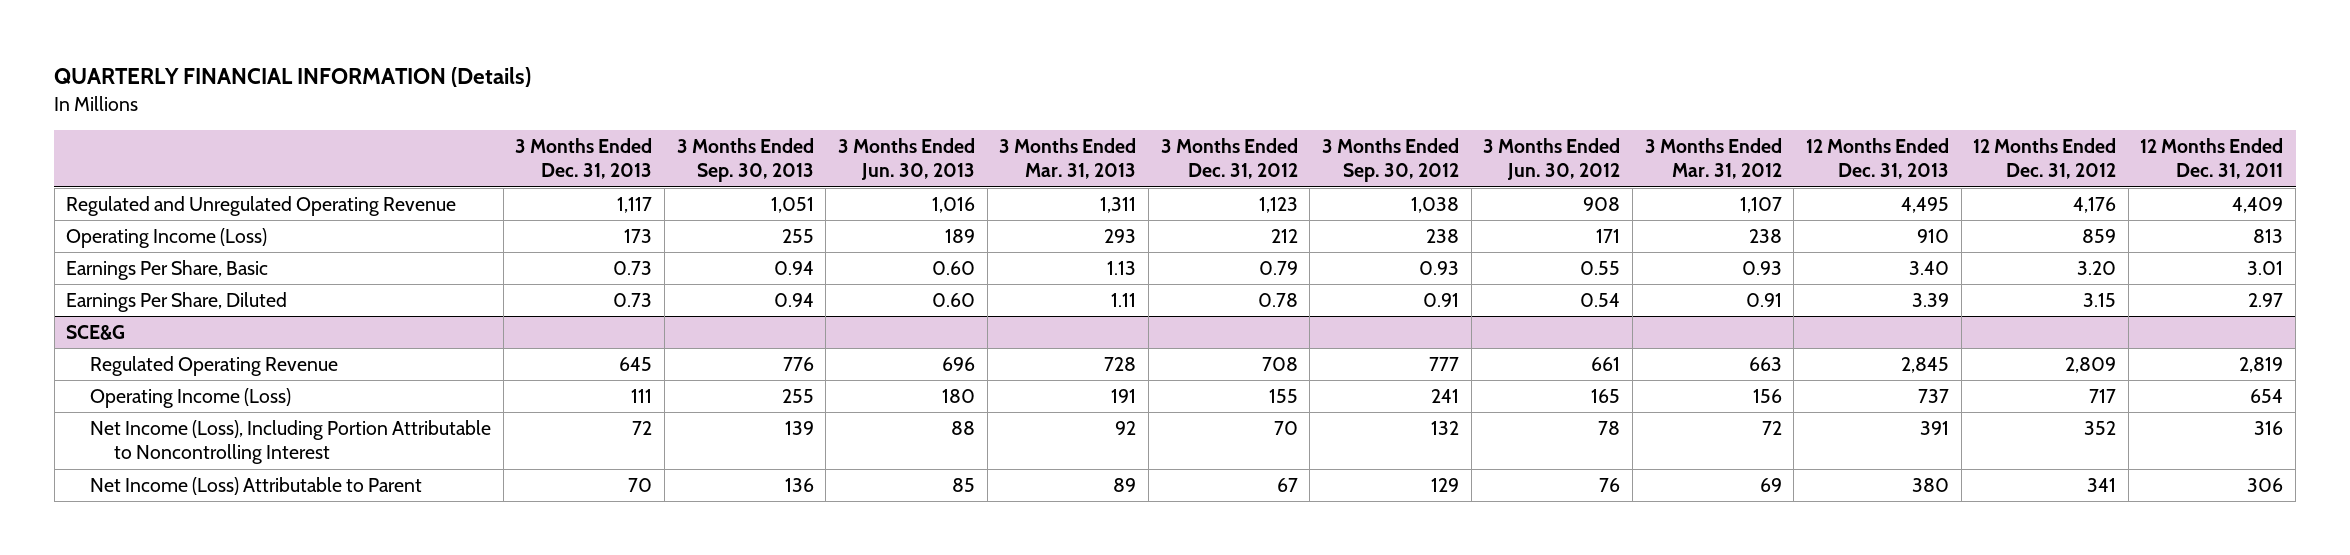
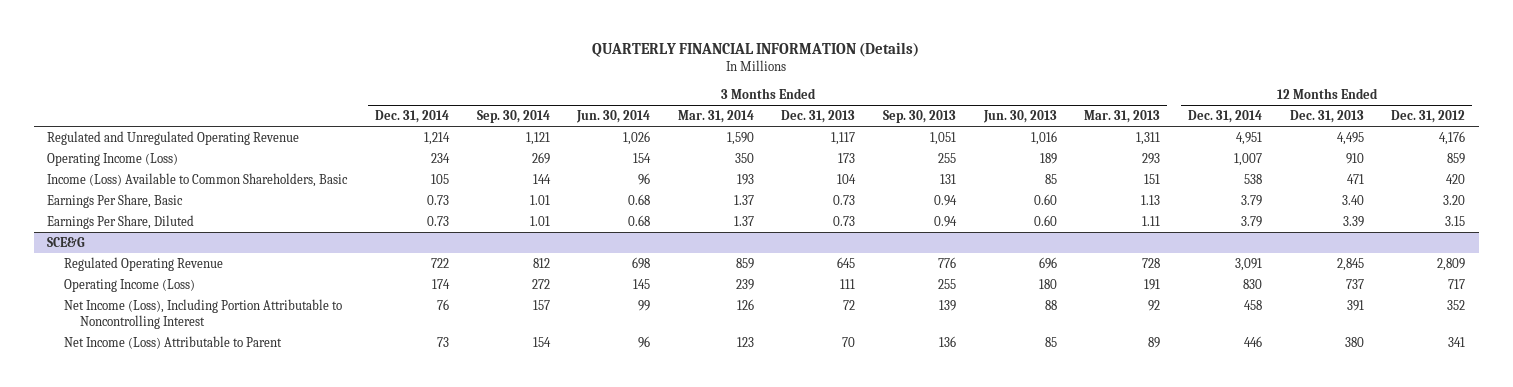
[1160,138,1298,180] 3 Months Ended Dec. 31, 2012 -> none
[1321,138,1459,183] 3 Months Ended Sep. 30, 2012 -> none
[1483,138,1621,181] 3 Months Ended Jun. 30, 2012 -> none
[1644,138,1782,180] 3 Months Ended Mar. 31, 2012 -> none
[2140,138,2284,180] 12 Months Ended Dec. 31, 2011 -> none
none -> [374,110,449,124] Dec. 31, 2014
none -> [476,110,550,124] Sep. 30, 2014
none -> [576,110,651,124] Jun. 30, 2014
none -> [677,110,754,124] Mar. 31, 2014
none -> [1187,110,1262,124] Dec. 31, 2014
none -> [47,173,349,188] Income (Loss) Available to Common Shareholders, Basic

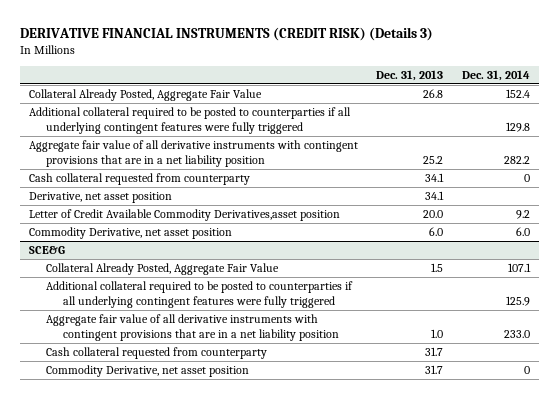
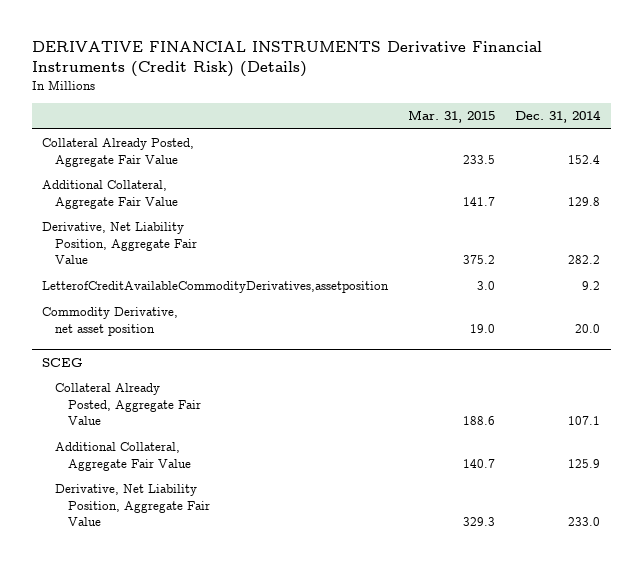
[19,26,433,41] DERIVATIVE FINANCIAL INSTRUMENTS (CREDIT RISK) (Details 3) -> [32,41,543,78] DERIVATIVE FINANCIAL INSTRUMENTS Derivative Financial Instruments (Credit Risk) (Details)
[376,69,444,81] Dec. 31, 2013 -> none
none -> [408,110,496,124] Mar. 31, 2015
[28,173,250,186] Cash collateral requested from counterparty -> none
[28,192,172,204] Derivative, net asset position -> none
[28,107,351,135] Additional collateral required to be posted to counterparties if all underlying contingent features were fully triggered -> [42,180,178,209] Additional Collateral, Aggregate Fair Value
[28,140,358,168] Aggregate fair value of all derivative instruments with contingent provisions that are in a net liability position -> [42,222,197,265] Derivative, Net Liability Position, Aggregate Fair Value
[28,209,340,222] Letter of Credit Available Commodity Derivatives,asset position -> [42,281,390,294] LetterofCreditAvailableCommodityDerivatives,assetposition
[516,227,531,237] 6.0 -> [575,323,601,333] 20.0
[28,246,65,255] SCE&G -> [42,357,84,367] SCEG
[45,347,267,360] Cash collateral requested from counterparty -> none
[45,365,249,378] Commodity Derivative, net asset position -> none
[45,281,353,309] Additional collateral required to be posted to counterparties if all underlying contingent features were fully triggered -> [54,442,191,471] Additional Collateral, Aggregate Fair Value
[45,314,340,342] Aggregate fair value of all derivative instruments with contingent provisions that are in a net liability position -> [54,484,210,527] Derivative, Net Liability Position, Aggregate Fair Value

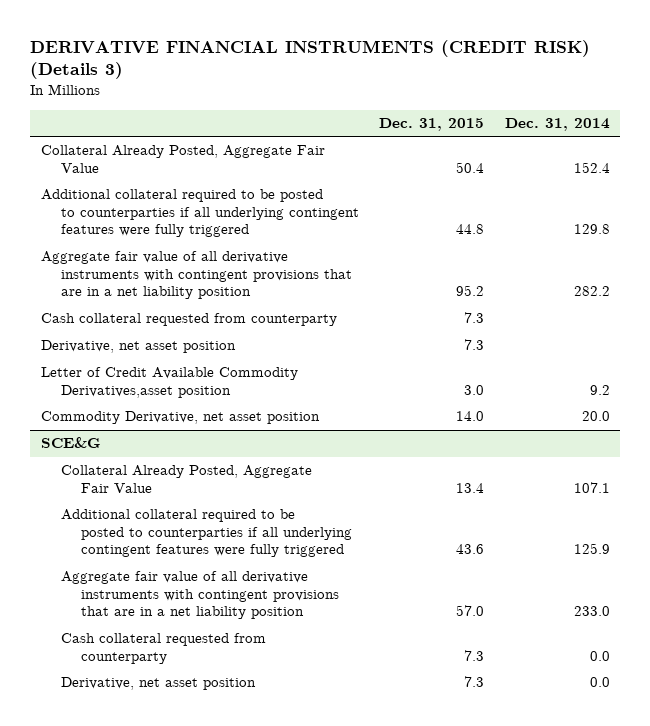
[32,41,543,78] DERIVATIVE FINANCIAL INSTRUMENTS Derivative Financial Instruments (Credit Risk) (Details) -> [30,39,591,80] DERIVATIVE FINANCIAL INSTRUMENTS (CREDIT RISK) (Details 3)
[408,110,496,124] Mar. 31, 2015 -> none
none -> [379,118,485,132] Dec. 31, 2015
[42,180,178,209] Additional Collateral, Aggregate Fair Value -> [40,189,359,238] Additional collateral required to be posted to counterparties if all underlying contingent features were fully triggered
[42,222,197,265] Derivative, Net Liability Position, Aggregate Fair Value -> [40,251,352,300] Aggregate fair value of all derivative instruments with contingent provisions that are in a net liability position
none -> [40,313,337,327] Cash collateral requested from counterparty
none -> [40,340,236,354] Derivative, net asset position
[42,281,390,294] LetterofCreditAvailableCommodityDerivatives,assetposition -> [40,367,298,398] Letter of Credit Available Commodity Derivatives,asset position
[42,357,84,367] SCEG -> [40,437,101,449] SCE&G
[54,442,191,471] Additional Collateral, Aggregate Fair Value -> [60,509,352,558] Additional collateral required to be posted to counterparties if all underlying contingent features were fully triggered
[54,484,210,527] Derivative, Net Liability Position, Aggregate Fair Value -> [60,571,339,620] Aggregate fair value of all derivative instruments with contingent provisions that are in a net liability position
none -> [60,633,266,664] Cash collateral requested from counterparty
none -> [60,677,256,691] Derivative, net asset position

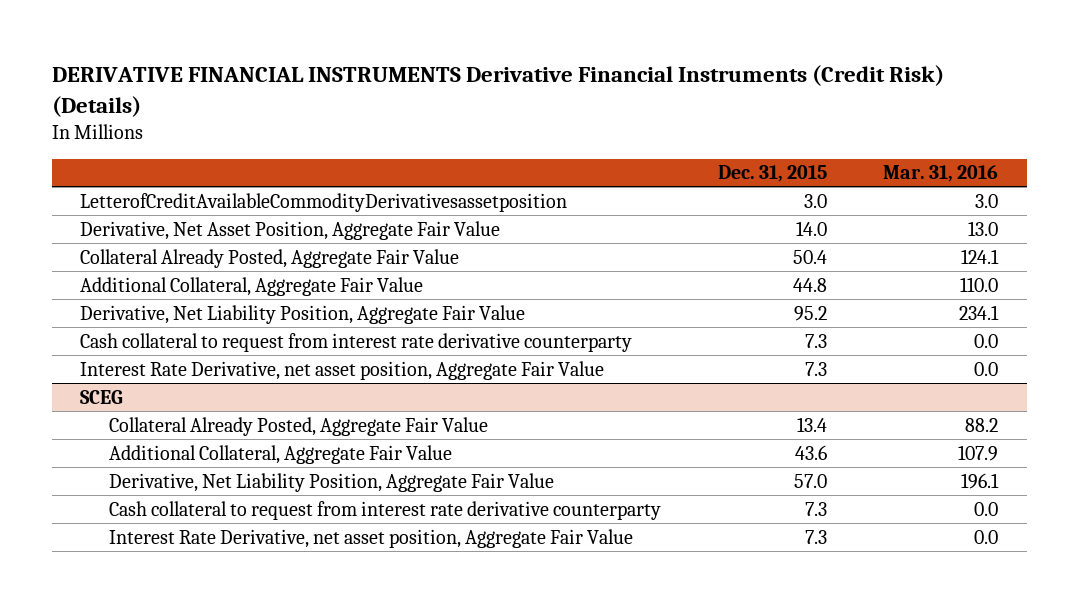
[30,39,591,80] DERIVATIVE FINANCIAL INSTRUMENTS (CREDIT RISK) (Details 3) -> [52,65,945,117] DERIVATIVE FINANCIAL INSTRUMENTS Derivative Financial Instruments (Credit Risk) (Details)
[504,118,610,132] Dec. 31, 2014 -> none
none -> [883,165,999,183] Mar. 31, 2016
none -> [80,192,568,212] LetterofCreditAvailableCommodityDerivativesassetposition
none -> [80,220,501,240] Derivative, Net Asset Position, Aggregate Fair Value
[40,313,337,327] Cash collateral requested from counterparty -> none
[40,367,298,398] Letter of Credit Available Commodity Derivatives,asset position -> none
[40,411,320,425] Commodity Derivative, net asset position -> none
[40,189,359,238] Additional collateral required to be posted to counterparties if all underlying contingent features were fully triggered -> [80,276,424,296] Additional Collateral, Aggregate Fair Value
[40,251,352,300] Aggregate fair value of all derivative instruments with contingent provisions that are in a net liability position -> [80,304,526,324] Derivative, Net Liability Position, Aggregate Fair Value
none -> [80,332,633,352] Cash collateral to request from interest rate derivative counterparty
[40,340,236,354] Derivative, net asset position -> [80,360,605,380] Interest Rate Derivative, net asset position, Aggregate Fair Value
[40,437,101,449] SCE&G -> [80,389,124,404] SCEG
[60,633,266,664] Cash collateral requested from counterparty -> none
[60,509,352,558] Additional collateral required to be posted to counterparties if all underlying contingent features were fully triggered -> [108,444,452,464] Additional Collateral, Aggregate Fair Value
[60,571,339,620] Aggregate fair value of all derivative instruments with contingent provisions that are in a net liability position -> [108,472,554,492] Derivative, Net Liability Position, Aggregate Fair Value
none -> [108,500,661,520] Cash collateral to request from interest rate derivative counterparty
[60,677,256,691] Derivative, net asset position -> [108,528,633,548] Interest Rate Derivative, net asset position, Aggregate Fair Value

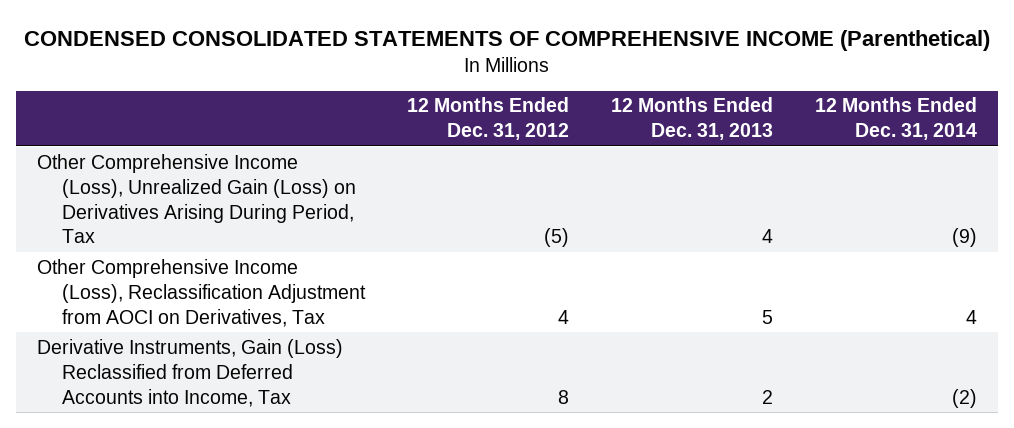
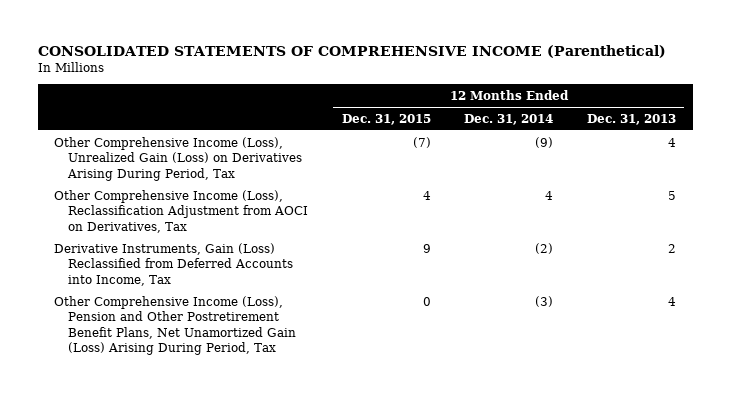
[23,29,990,51] CONDENSED CONSOLIDATED STATEMENTS OF COMPREHENSIVE INCOME (Parenthetical) -> [37,45,666,59] CONSOLIDATED STATEMENTS OF COMPREHENSIVE INCOME (Parenthetical)
[407,97,570,141] 12 Months Ended Dec. 31, 2012 -> none
none -> [341,113,431,125] Dec. 31, 2015
none -> [54,295,297,355] Other Comprehensive Income (Loss), Pension and Other Postretirement Benefit Plans, Net Unamortized Gain (Loss) Arising During Period, Tax

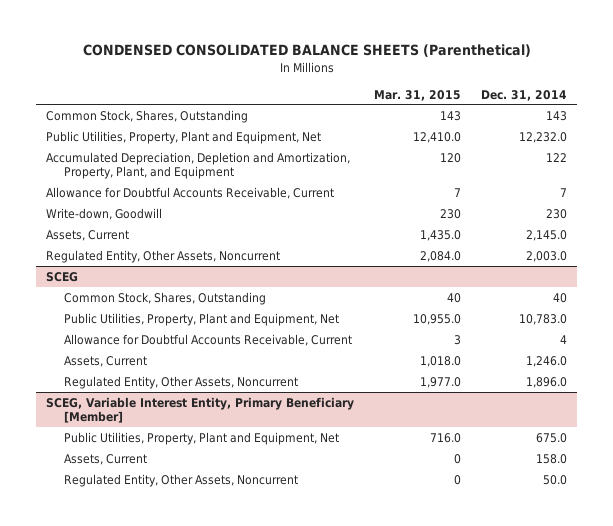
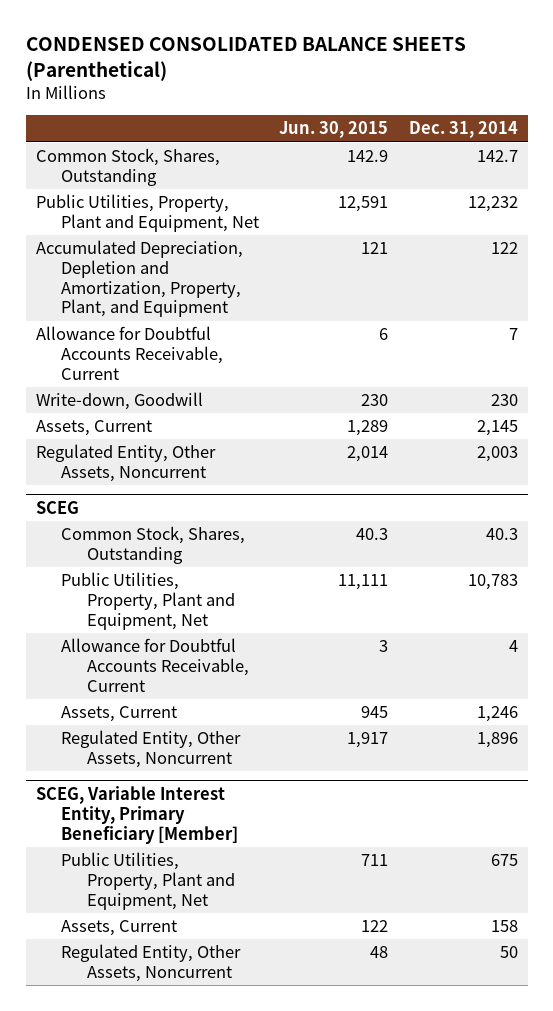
[374,89,462,101] Mar. 31, 2015 -> none
none -> [279,121,389,139] Jun. 30, 2015
[546,110,568,121] 143 -> [476,150,518,163] 142.7
[519,131,568,143] 12,232.0 -> [467,196,518,213] 12,232
[526,229,568,241] 2,145.0 -> [476,420,518,437] 2,145
[526,250,568,262] 2,003.0 -> [476,446,518,463] 2,003
[553,292,568,303] 40 -> [485,528,518,541] 40.3
[519,313,568,325] 10,783.0 -> [467,574,518,591] 10,783
[526,355,568,367] 1,246.0 -> [476,706,518,723] 1,246
[526,376,568,388] 1,896.0 -> [476,732,518,749] 1,896
[536,432,568,443] 675.0 -> [490,854,518,867] 675
[536,453,568,464] 158.0 -> [490,920,518,933] 158
[543,474,568,485] 50.0 -> [499,946,518,959] 50

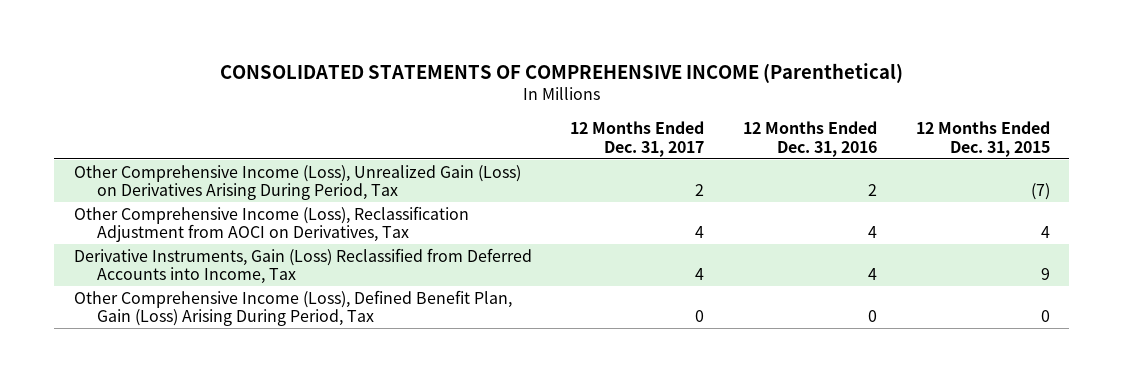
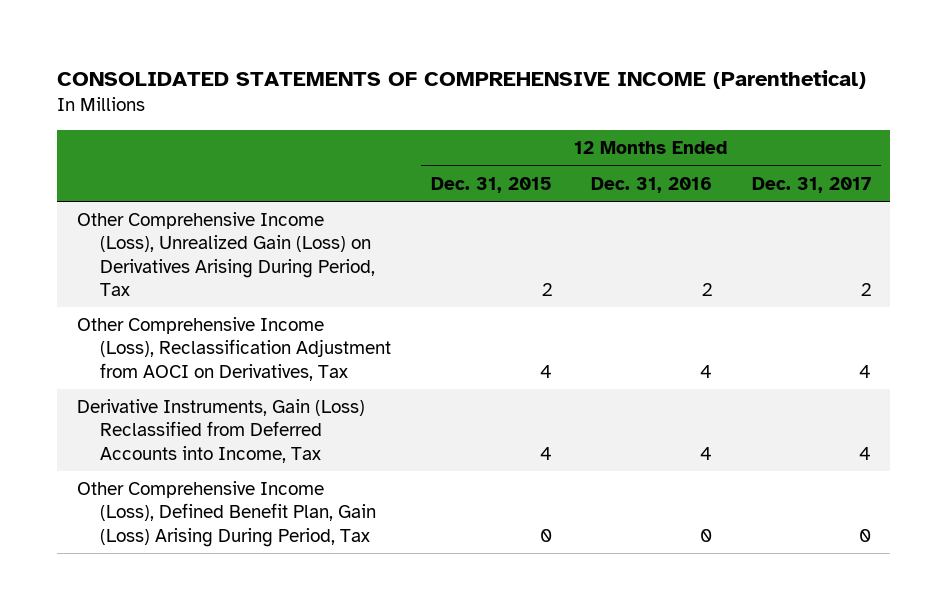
[1030,183,1050,201] (7) -> [541,282,552,296] 2
[1040,268,1050,281] 9 -> [539,446,552,460] 4

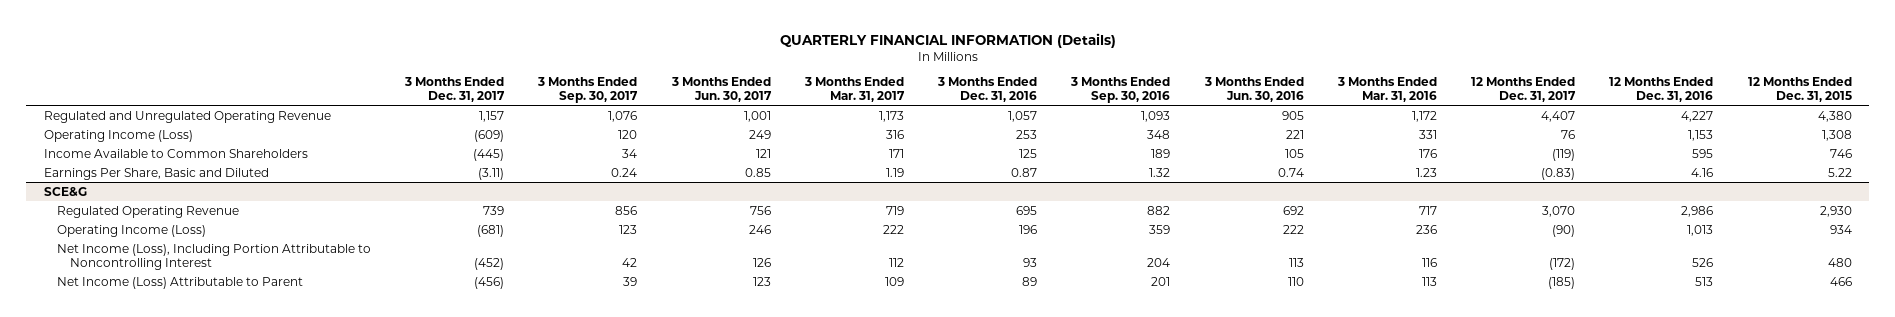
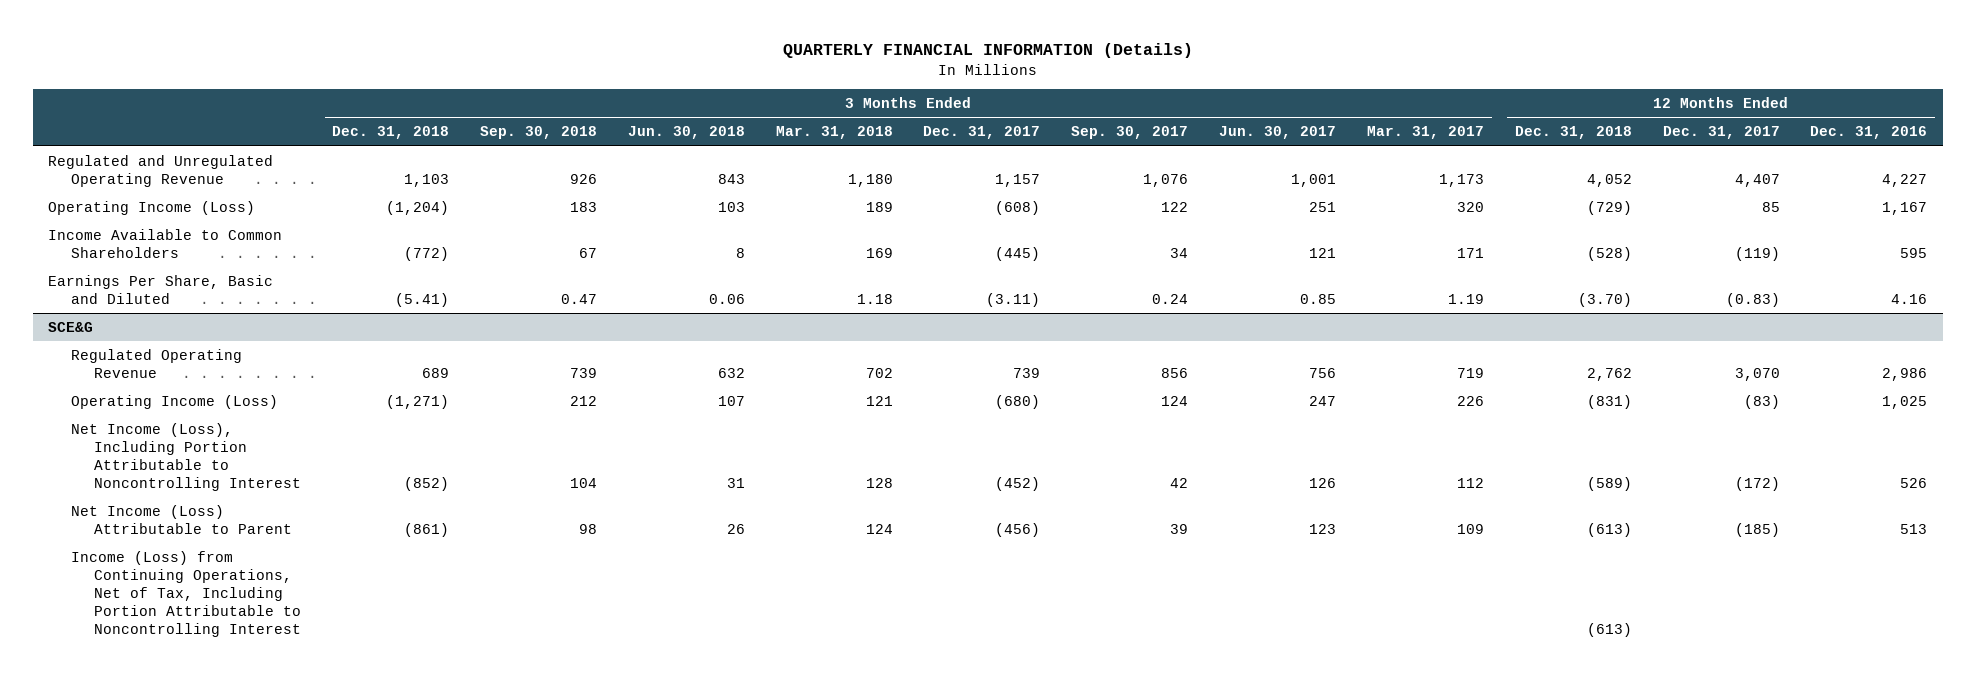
[937,76,1038,103] 3 Months Ended Dec. 31, 2016 -> none
[1070,76,1171,104] 3 Months Ended Sep. 30, 2016 -> none
[1203,76,1304,103] 3 Months Ended Jun. 30, 2016 -> none
[1336,76,1437,103] 3 Months Ended Mar. 31, 2016 -> none
[1747,76,1852,103] 12 Months Ended Dec. 31, 2015 -> none
none -> [332,126,450,140] Dec. 31, 2018
none -> [480,126,598,140] Sep. 30, 2018
none -> [627,126,745,140] Jun. 30, 2018
none -> [775,126,893,140] Mar. 31, 2018
none -> [1514,126,1632,140] Dec. 31, 2018
[474,129,505,142] (609) -> [995,200,1041,215] (608)
[618,129,638,139] 120 -> [1161,201,1189,212] 122
[748,129,771,139] 249 -> [1309,201,1337,212] 251
[885,129,904,139] 316 -> [1456,201,1484,212] 320
[1561,129,1576,139] 76 -> [1761,201,1780,212] 85
[1688,129,1714,141] 1,153 -> [1882,201,1928,215] 1,167
[477,224,505,237] (681) -> [995,394,1041,409] (680)
[619,224,638,234] 123 -> [1161,395,1189,406] 124
[748,224,771,234] 246 -> [1309,395,1337,406] 247
[882,224,904,234] 222 -> [1456,395,1484,406] 226
[1552,224,1576,237] (90) -> [1743,394,1780,409] (83)
[1687,224,1714,236] 1,013 -> [1882,395,1928,409] 1,025
none -> [71,550,302,637] Income (Loss) from Continuing Operations, Net of Tax, Including Portion Attributable to Noncontrolling Interest

